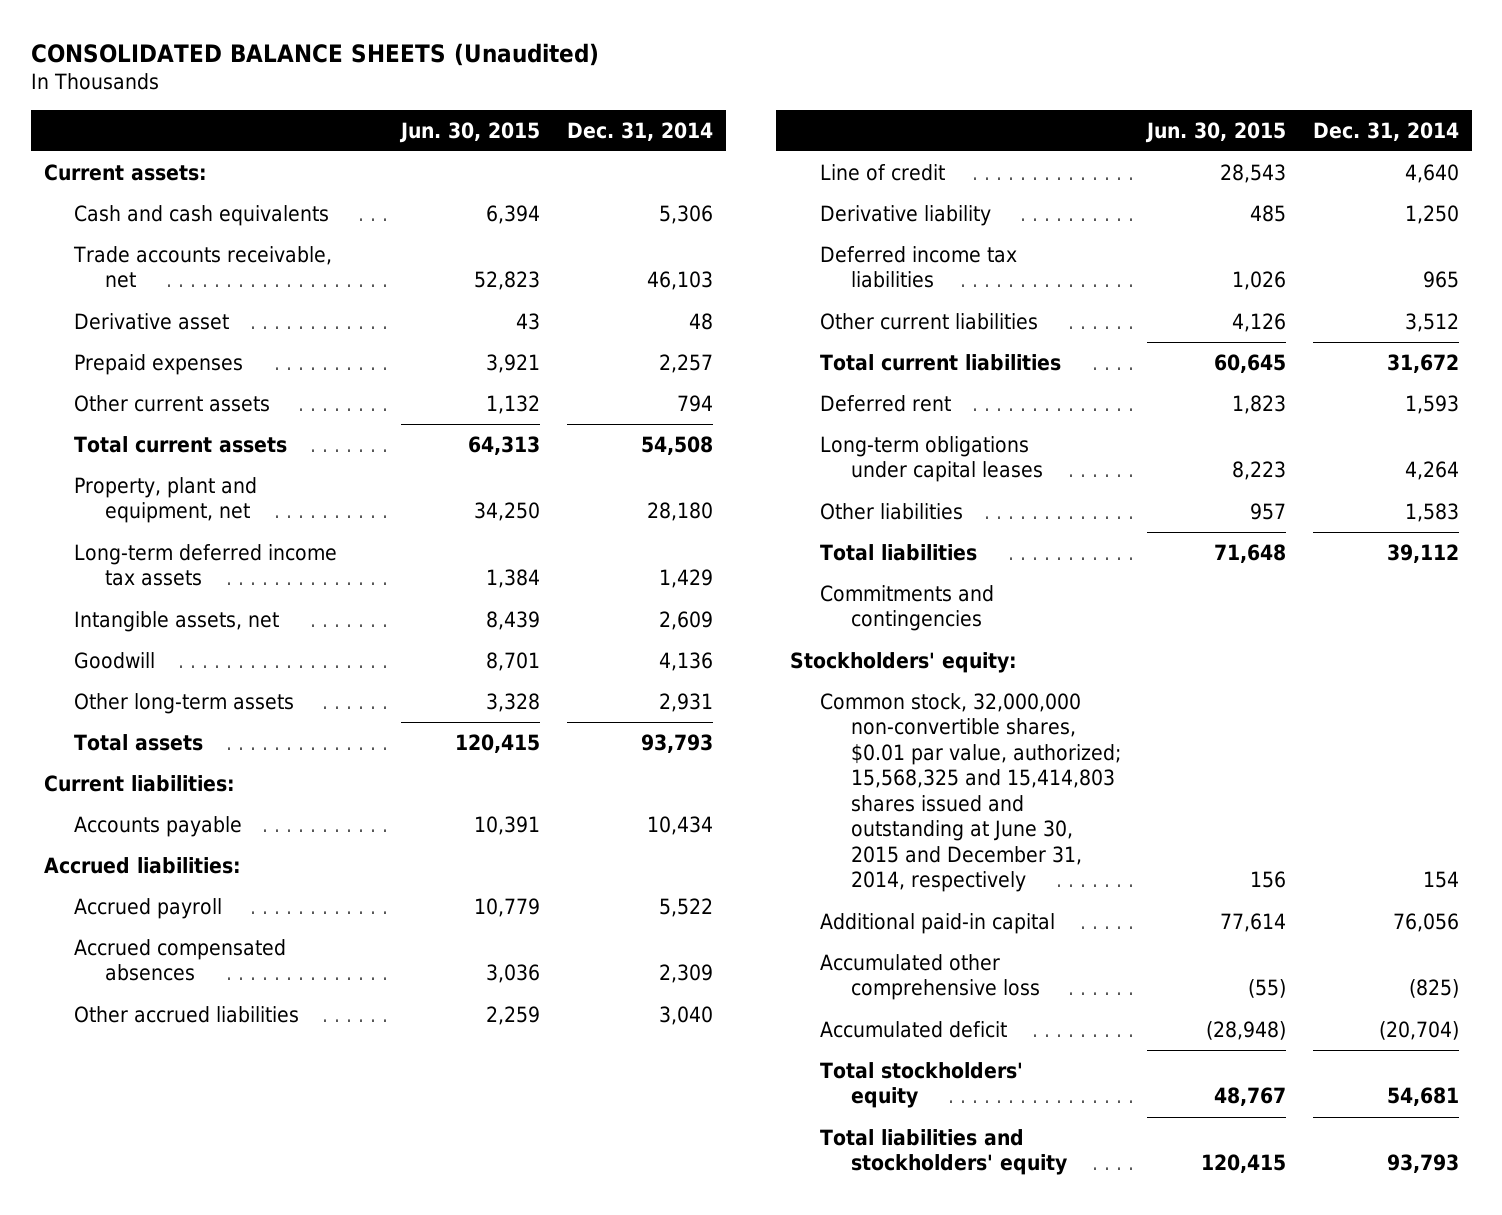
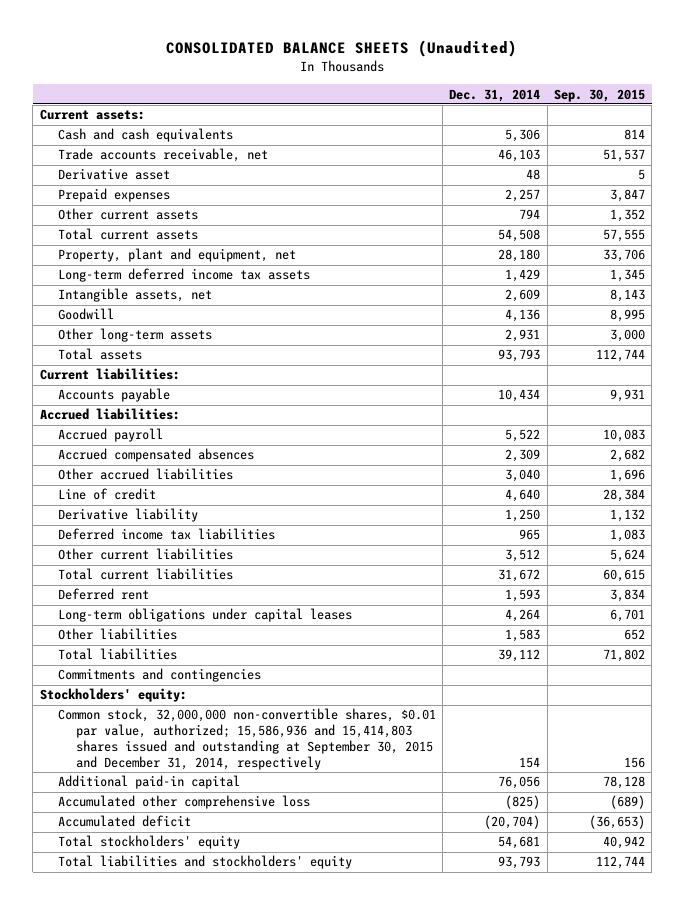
[399,121,541,143] Jun. 30, 2015 -> none
none -> [554,88,646,102] Sep. 30, 2015
[820,692,1121,893] Common stock, 32,000,000 non-convertible shares, $0.01 par value, authorized; 15,568,325 and 15,414,803 shares issued and outstanding at June 30, 2015 and December 31, 2014, respectively -> [57,708,436,770] Common stock, 32,000,000 non-convertible shares, $0.01 par value, authorized; 15,586,936 and 15,414,803 shares issued and outstanding at September 30, 2015 and December 31, 2014, respectively

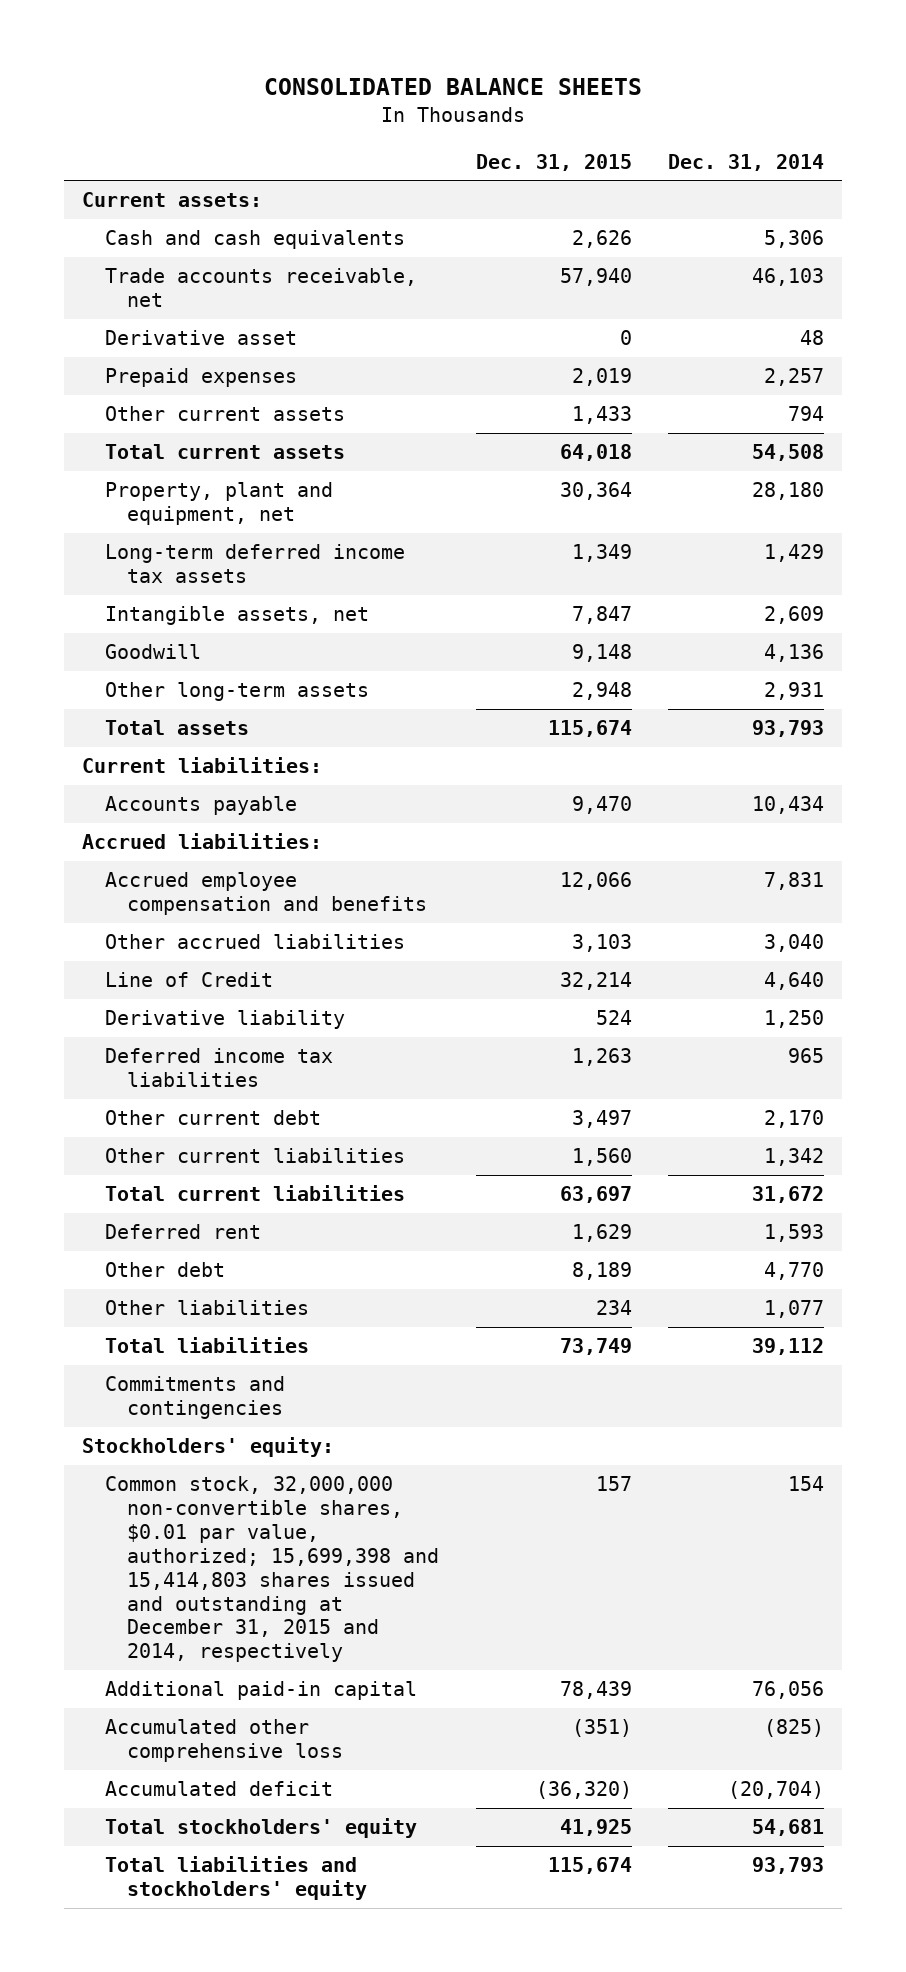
[166,40,518,58] CONSOLIDATED BALANCE SHEETS (Unaudited) -> [264,78,643,96] CONSOLIDATED BALANCE SHEETS
[554,88,646,102] Sep. 30, 2015 -> none
none -> [475,153,632,171] Dec. 31, 2015
[57,428,163,443] Accrued payroll -> none
[57,448,254,463] Accrued compensated absences -> none
none -> [104,872,428,916] Accrued employee compensation and benefits
[57,488,156,501] Line of credit -> [104,972,273,988] Line of Credit
none -> [104,1110,321,1126] Other current debt
[505,549,541,563] 3,512 -> [764,1148,825,1167] 1,342
[57,608,352,623] Long-term obligations under capital leases -> none
none -> [104,1262,225,1278] Other debt
[505,629,541,643] 1,583 -> [764,1300,825,1319] 1,077
[57,708,436,770] Common stock, 32,000,000 non-convertible shares, $0.01 par value, authorized; 15,586,936 and 15,414,803 shares issued and outstanding at September 30, 2015 and December 31, 2014, respectively -> [104,1476,440,1663] Common stock, 32,000,000 non-convertible shares, $0.01 par value, authorized; 15,699,398 and 15,414,803 shares issued and outstanding at December 31, 2015 and 2014, respectively

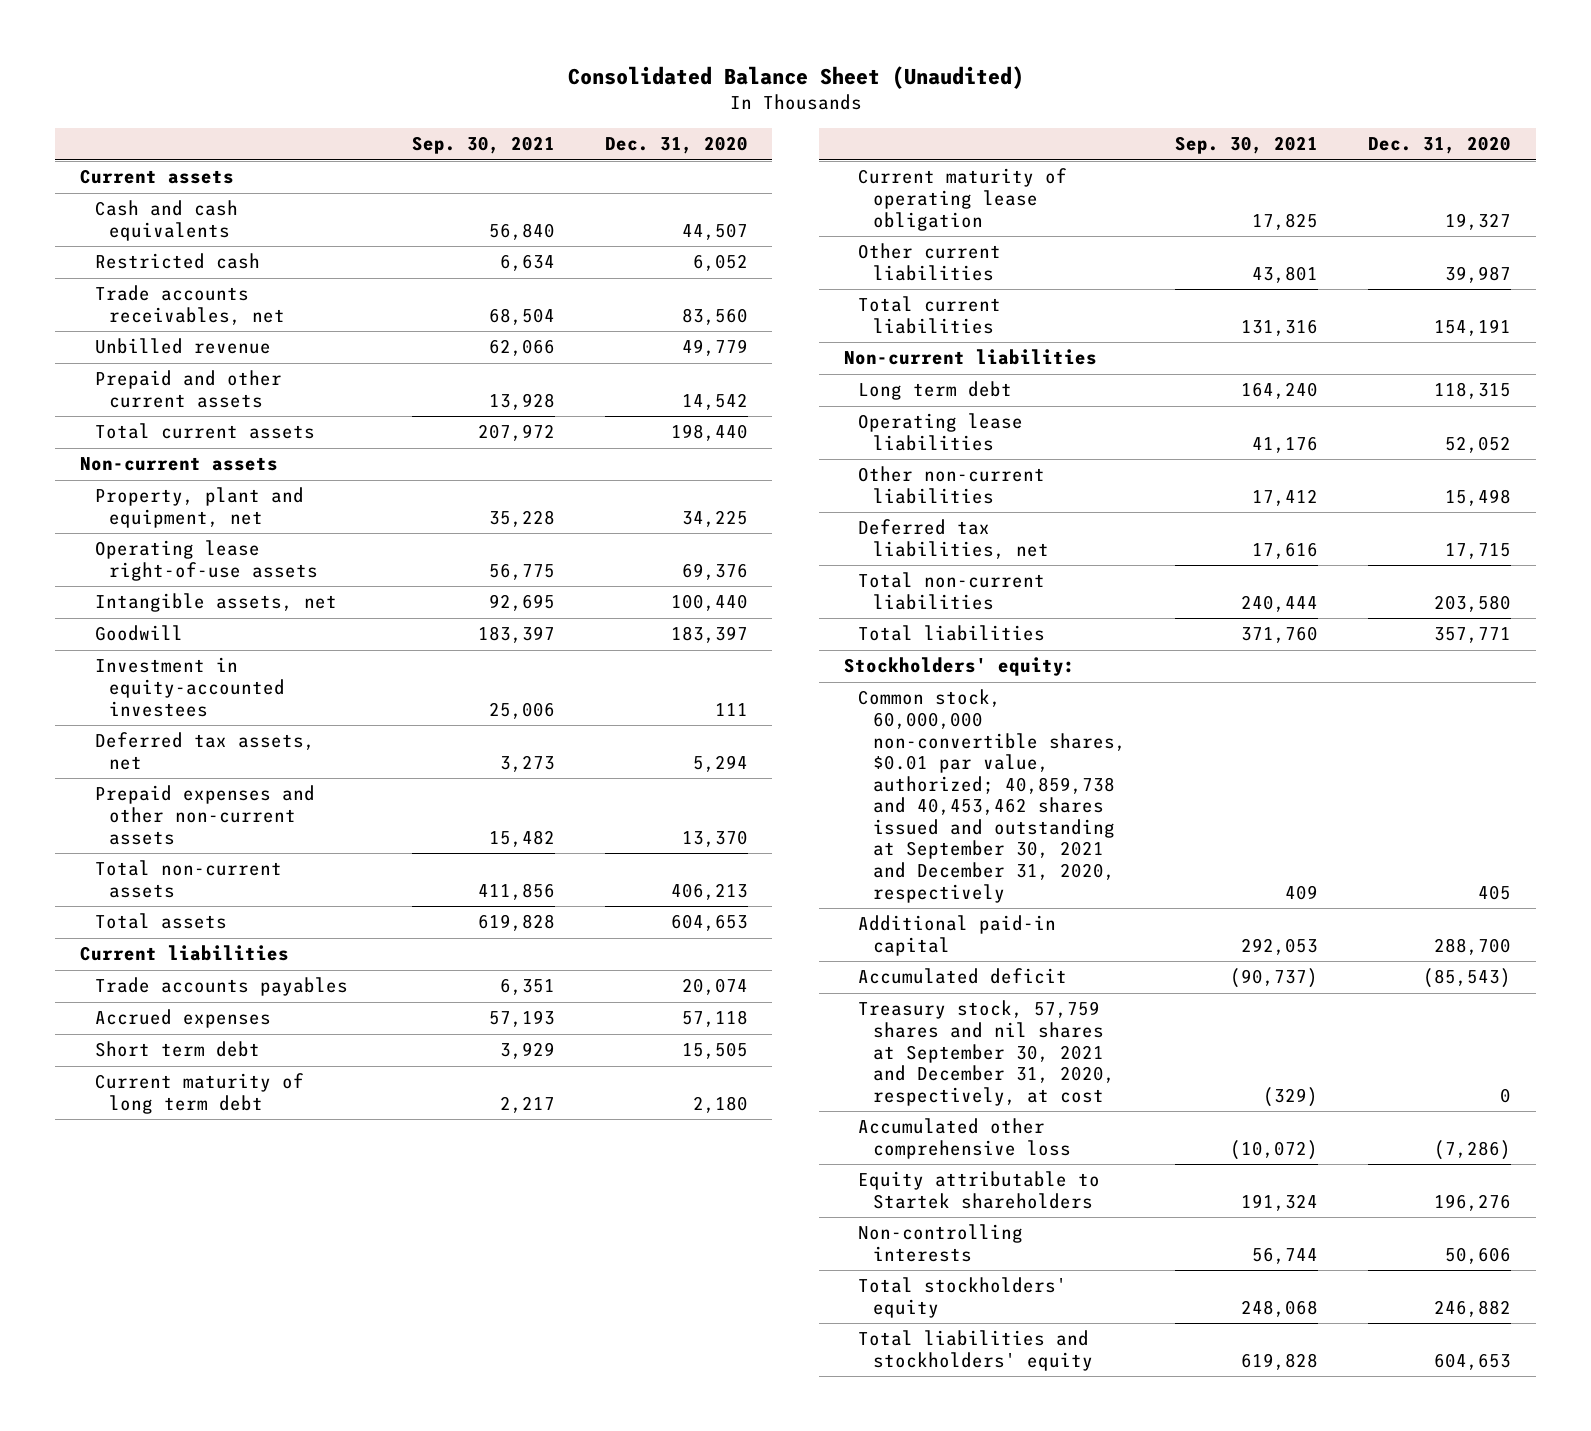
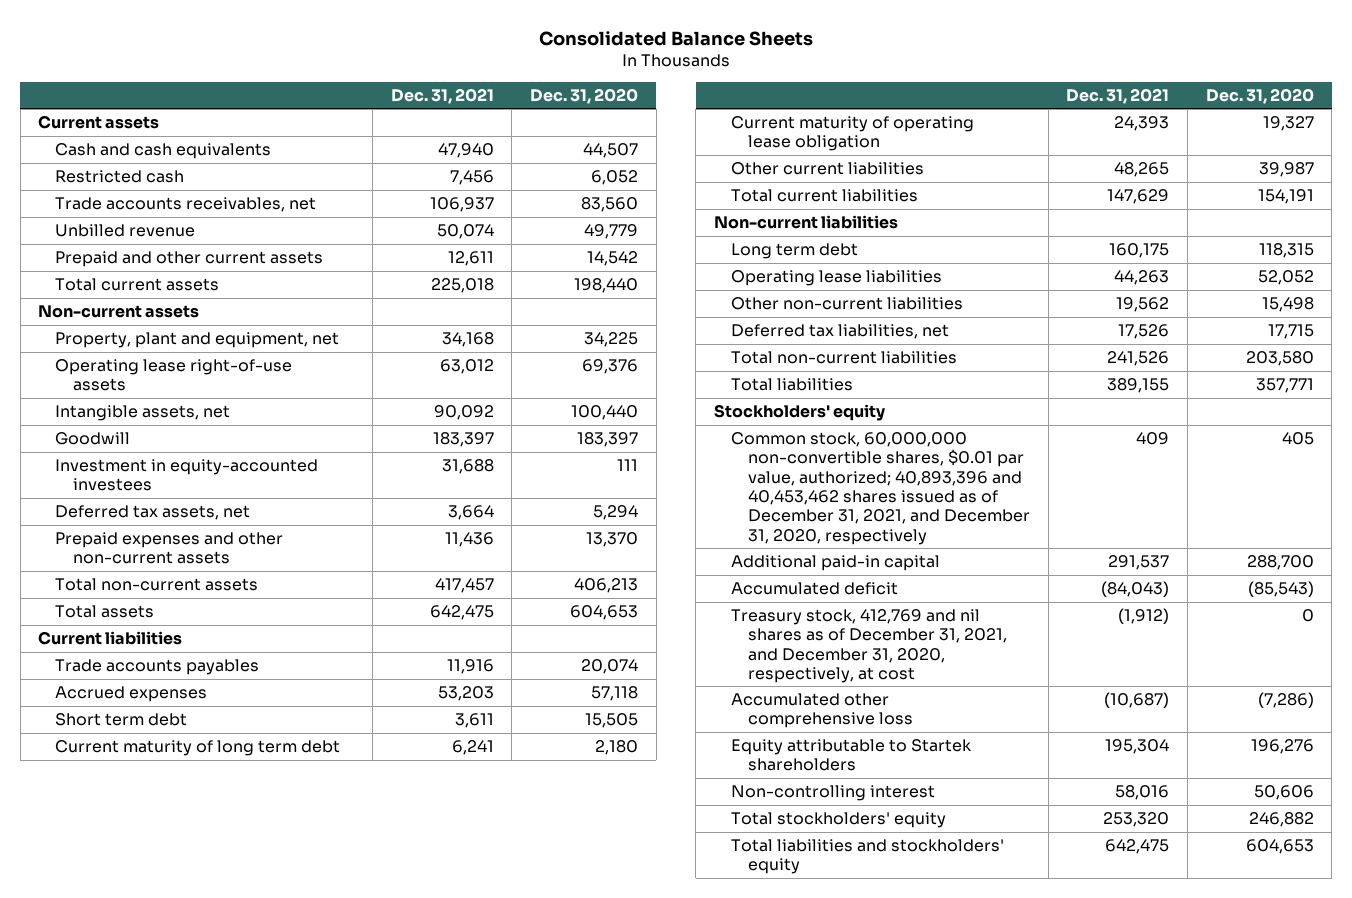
[567,66,1024,90] Consolidated Balance Sheet (Unaudited) -> [538,30,813,46] Consolidated Balance Sheets
[411,136,555,155] Sep. 30, 2021 -> none
none -> [390,87,494,104] Dec. 31, 2021
[843,657,1075,677] Stockholders' equity: -> [713,404,885,422] Stockholders' equity
[858,689,1126,903] Common stock, 60,000,000 non-convertible shares, $0.01 par value, authorized; 40,859,738 and 40,453,462 shares issued and outstanding at September 30, 2021 and December 31, 2020, respectively -> [730,432,1031,545] Common stock, 60,000,000 non-convertible shares, $0.01 par value, authorized; 40,893,396 and 40,453,462 shares issued as of December 31, 2021, and December 31, 2020, respectively
[858,1000,1115,1106] Treasury stock, 57,759 shares and nil shares at September 30, 2021 and December 31, 2020, respectively, at cost -> [730,609,1008,683] Treasury stock, 412,769 and nil shares as of December 31, 2021, and December 31, 2020, respectively, at cost
[858,1224,1024,1262] Non-controlling interests -> [730,785,935,802] Non-controlling interest

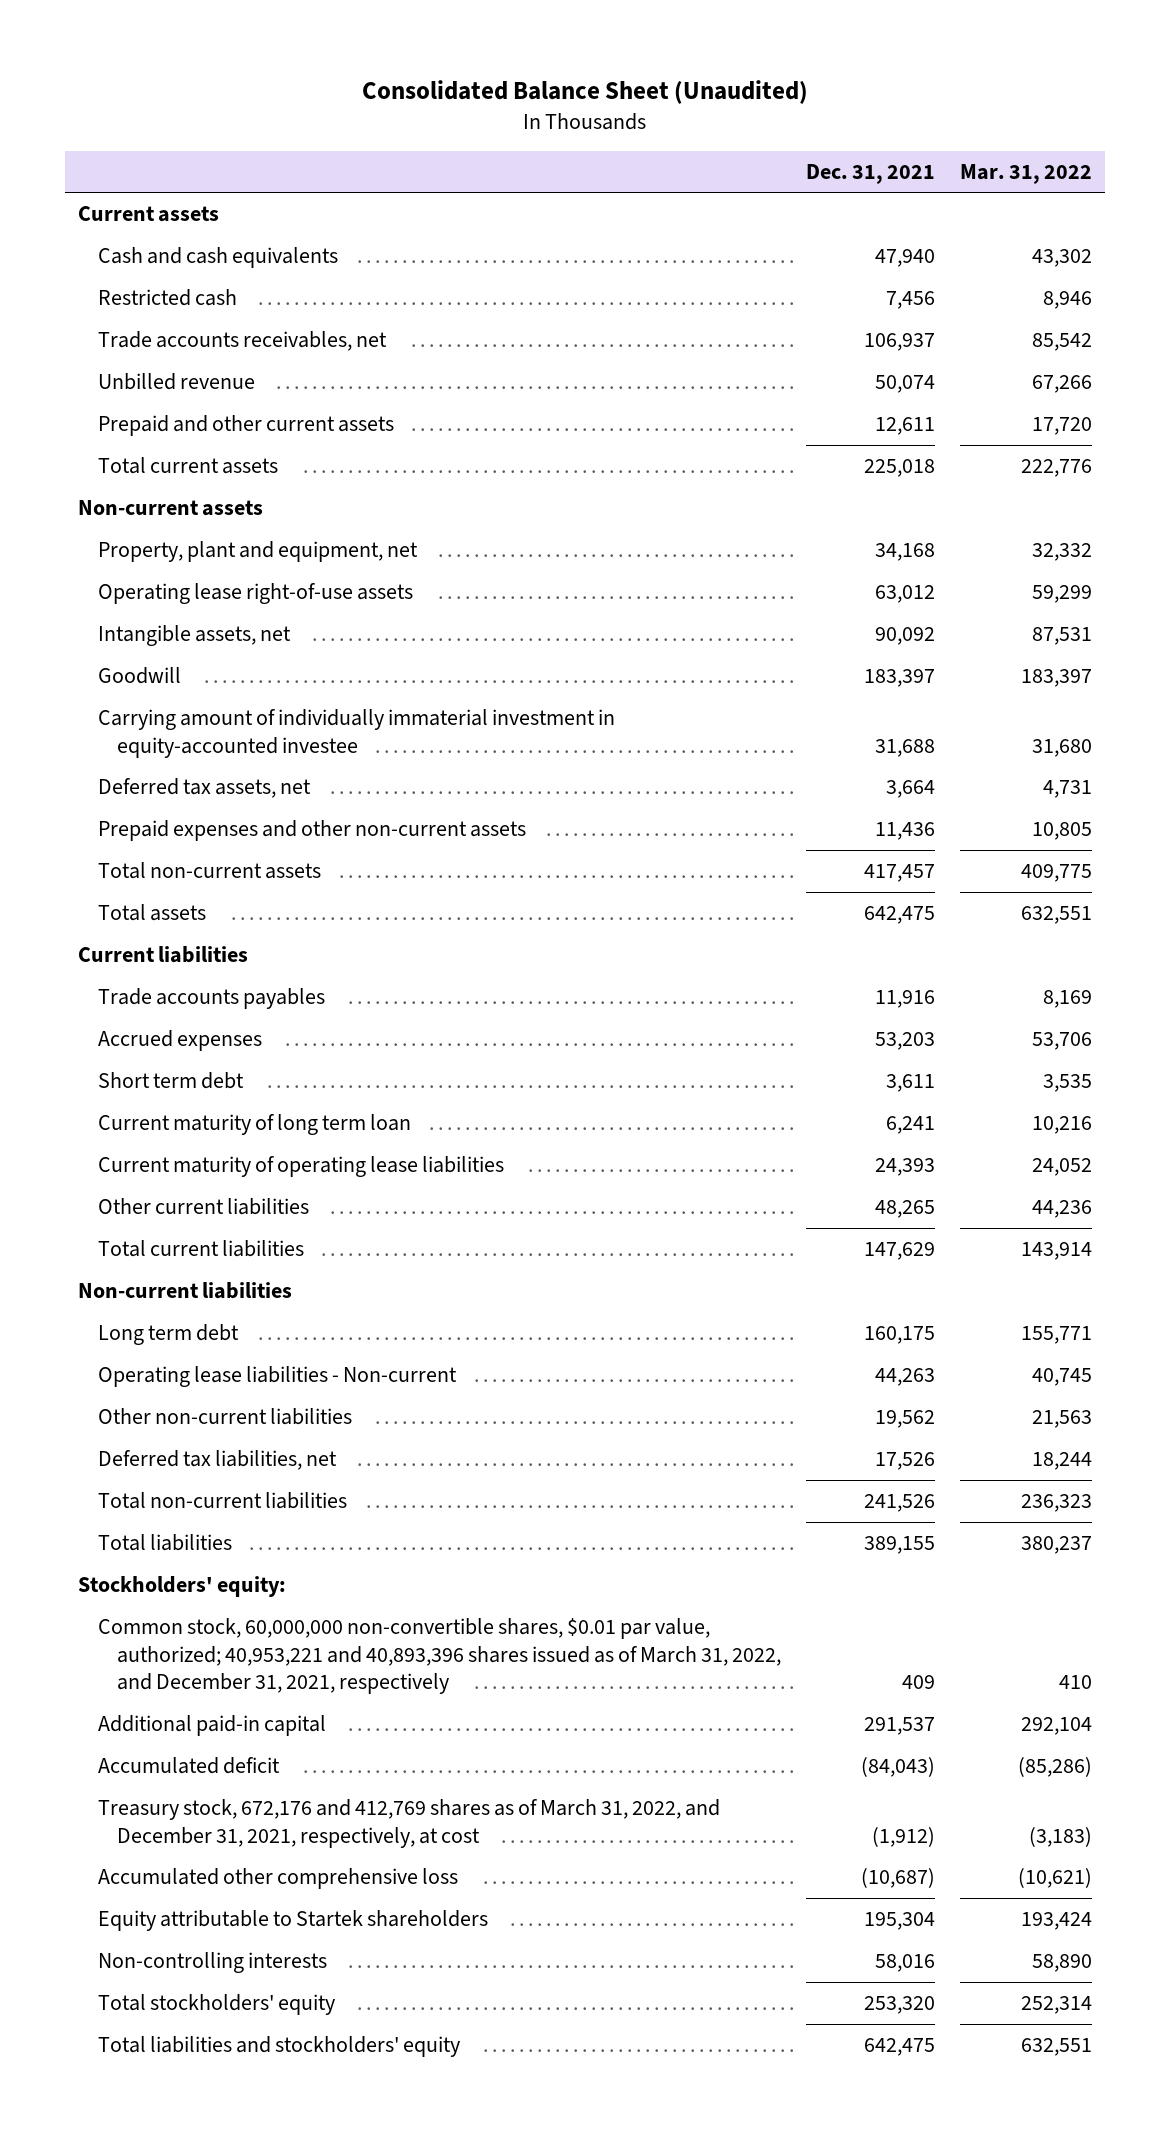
[538,30,813,46] Consolidated Balance Sheets -> [362,80,809,105] Consolidated Balance Sheet (Unaudited)
[529,87,638,104] Dec. 31, 2020 -> none
none -> [960,163,1093,184] Mar. 31, 2022
[55,459,319,492] Investment in equity-accounted investees -> [97,709,615,758] Carrying amount of individually immaterial investment in equity-accounted investee
[55,740,341,757] Current maturity of long term debt -> [97,1114,411,1136] Current maturity of long term loan
[730,116,974,152] Current maturity of operating lease obligation -> [97,1156,504,1178] Current maturity of operating lease liabilities
[730,270,942,287] Operating lease liabilities -> [97,1366,457,1388] Operating lease liabilities - Non-current
[713,404,885,422] Stockholders' equity -> [77,1576,286,1598] Stockholders' equity:
[730,432,1031,545] Common stock, 60,000,000 non-convertible shares, $0.01 par value, authorized; 40,893,396 and 40,453,462 shares issued as of December 31, 2021, and December 31, 2020, respectively -> [97,1618,782,1694] Common stock, 60,000,000 non-convertible shares, $0.01 par value, authorized; 40,953,221 and 40,893,396 shares issued as of March 31, 2022, and December 31, 2021, respectively
[730,609,1008,683] Treasury stock, 412,769 and nil shares as of December 31, 2021, and December 31, 2020, respectively, at cost -> [97,1799,720,1848] Treasury stock, 672,176 and 412,769 shares as of March 31, 2022, and December 31, 2021, respectively, at cost
[730,785,935,802] Non-controlling interest -> [97,1952,327,1974] Non-controlling interests

